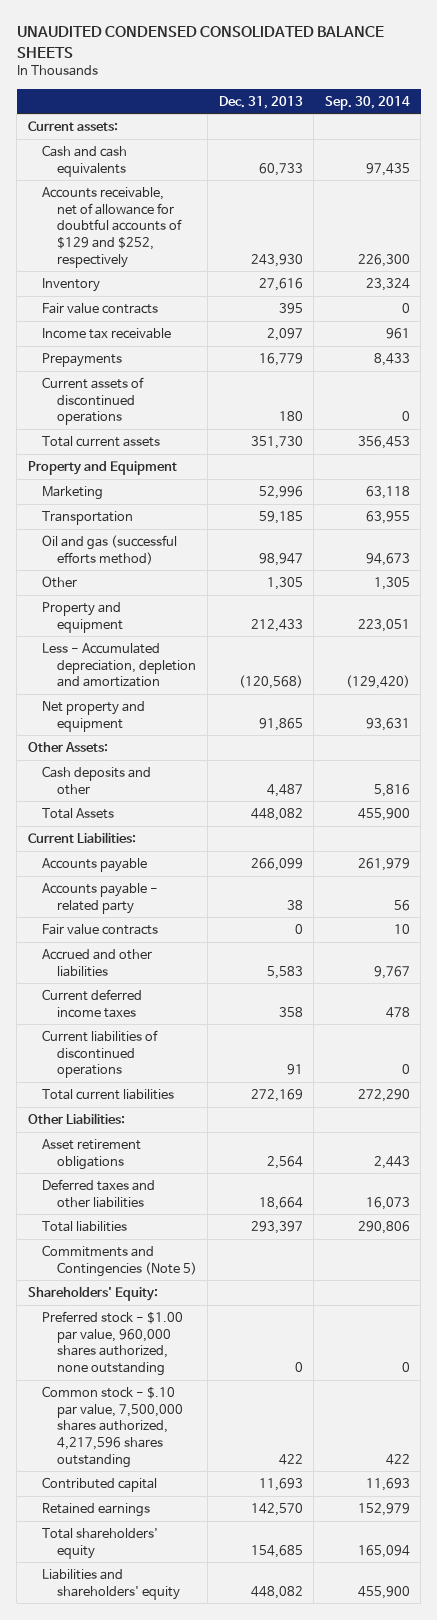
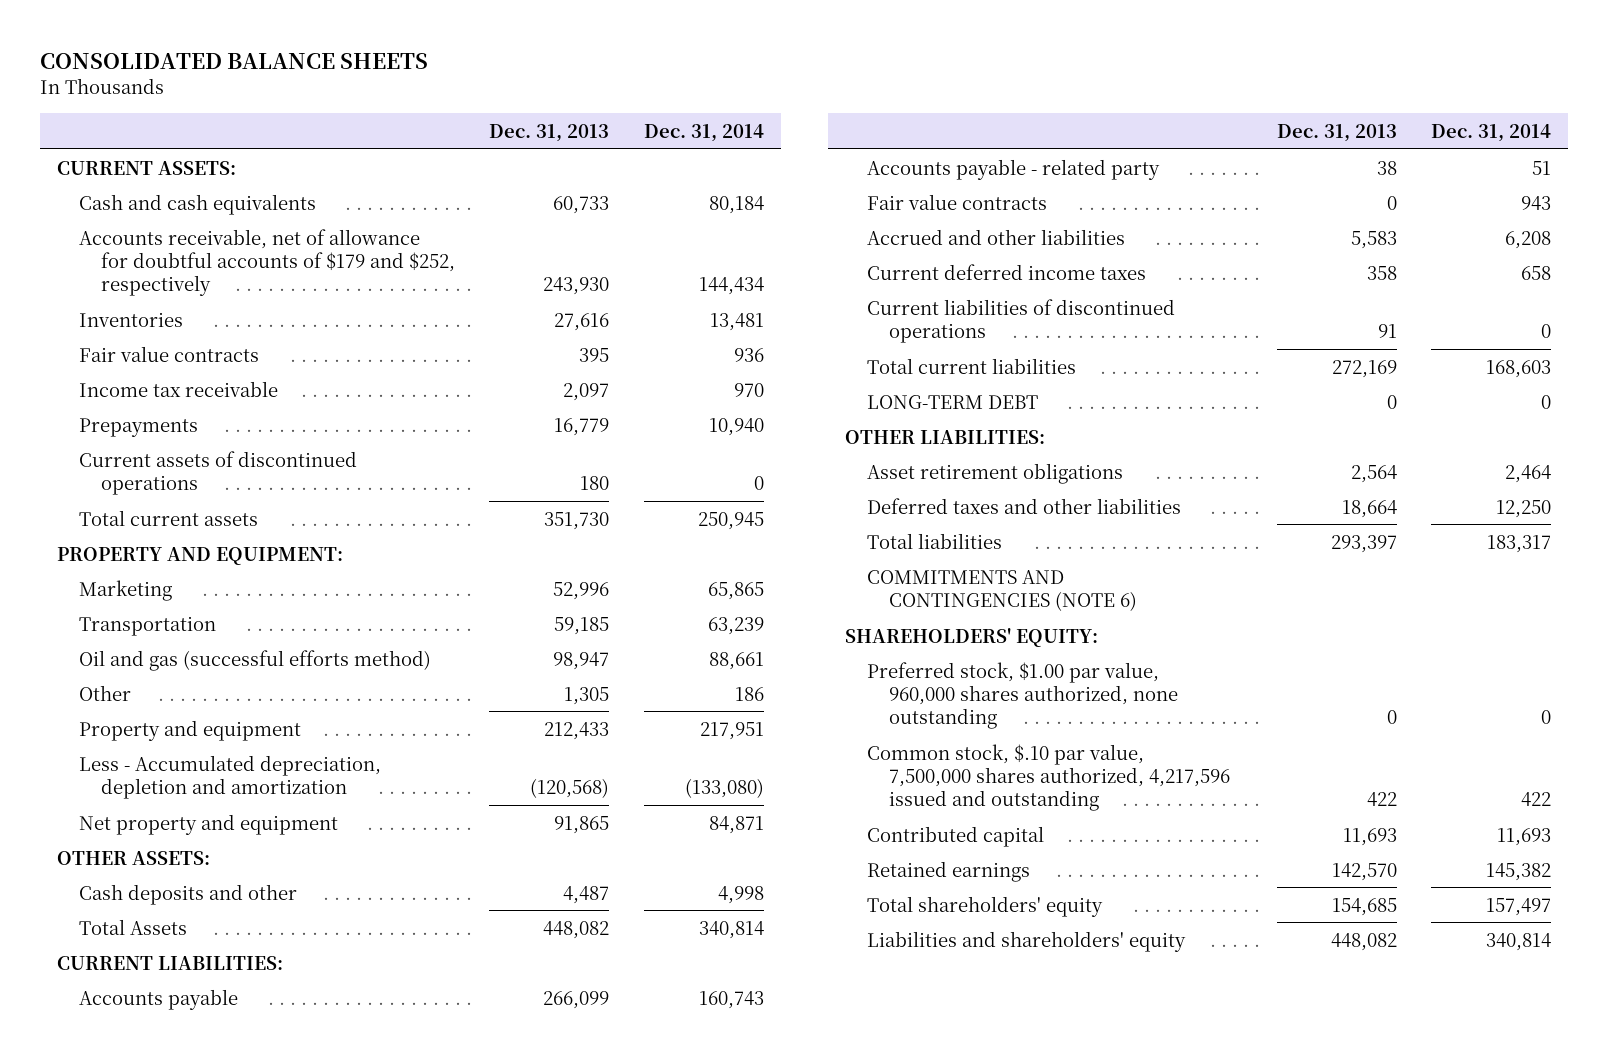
[16,26,384,58] UNAUDITED CONDENSED CONSOLIDATED BALANCE SHEETS -> [39,53,428,70] CONSOLIDATED BALANCE SHEETS
[324,95,410,110] Sep. 30, 2014 -> none
none -> [643,123,764,142] Dec. 31, 2014
[27,121,118,132] Current assets: -> [57,160,237,175] CURRENT ASSETS:
[42,187,182,268] Accounts receivable, net of allowance for doubtful accounts of $129 and $252, respectively -> [79,228,456,297] Accounts receivable, net of allowance for doubtful accounts of $179 and $252, respectively
[42,278,101,293] Inventory -> [79,311,184,327] Inventories
[27,461,177,476] Property and Equipment -> [57,546,344,565] PROPERTY AND EQUIPMENT:
[27,742,108,753] Other Assets: -> [57,850,211,865] OTHER ASSETS:
[27,832,136,844] Current Liabilities: -> [57,955,284,970] CURRENT LIABILITIES:
none -> [866,394,1038,409] LONG-TERM DEBT
[27,1113,125,1125] Other Liabilities: -> [844,429,1045,444] OTHER LIABILITIES:
[42,1245,197,1277] Commitments and Contingencies (Note 5) -> [866,569,1137,611] COMMITMENTS AND CONTINGENCIES (NOTE 6)
[27,1286,158,1302] Shareholders' Equity: -> [844,627,1098,647] SHAREHOLDERS' EQUITY:
[42,1311,184,1377] Preferred stock - $1.00 par value, 960,000 shares authorized, none outstanding -> [866,661,1178,730] Preferred stock, $1.00 par value, 960,000 shares authorized, none outstanding
[42,1386,183,1468] Common stock - $.10 par value, 7,500,000 shares authorized, 4,217,596 shares outstanding -> [866,743,1230,812] Common stock, $.10 par value, 7,500,000 shares authorized, 4,217,596 issued and outstanding

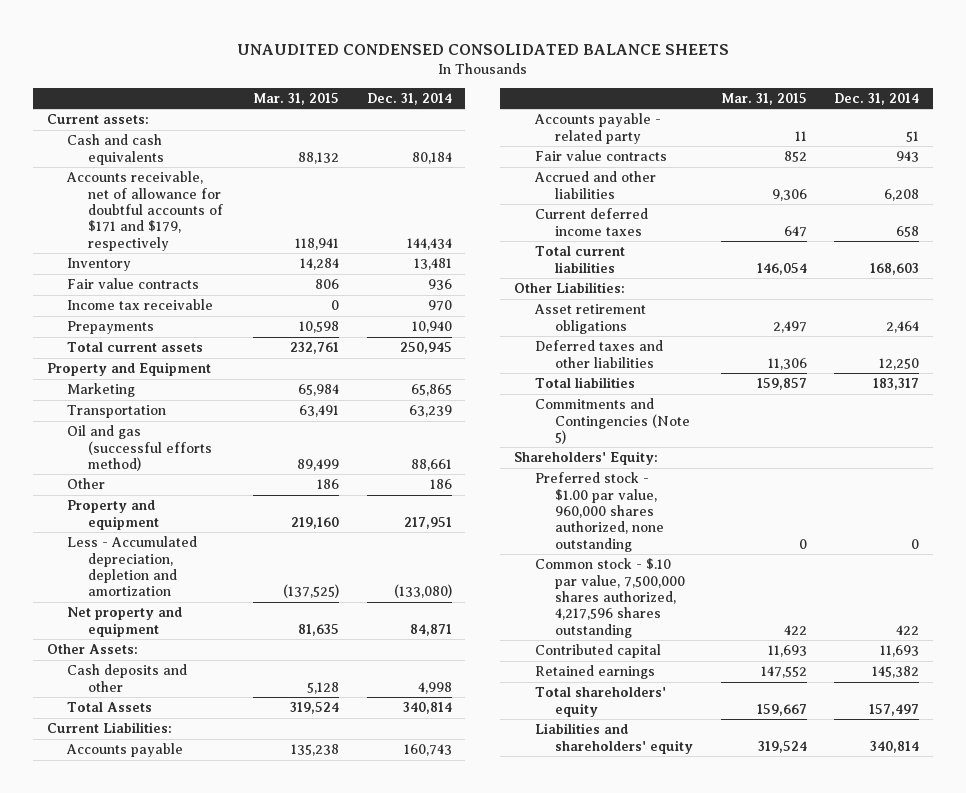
[39,53,428,70] CONSOLIDATED BALANCE SHEETS -> [236,43,729,55] UNAUDITED CONDENSED CONSOLIDATED BALANCE SHEETS
[489,123,610,142] Dec. 31, 2013 -> none
none -> [253,92,340,105] Mar. 31, 2015
[57,160,237,175] CURRENT ASSETS: -> [46,114,149,125] Current assets:
[79,228,456,297] Accounts receivable, net of allowance for doubtful accounts of $179 and $252, respectively -> [66,171,224,251] Accounts receivable, net of allowance for doubtful accounts of $171 and $179, respectively
[79,311,184,327] Inventories -> [67,258,132,272] Inventory
[79,450,358,495] Current assets of discontinued operations -> none
[57,546,344,565] PROPERTY AND EQUIPMENT: -> [46,362,211,377] Property and Equipment
[57,850,211,865] OTHER ASSETS: -> [46,644,138,655] Other Assets:
[57,955,284,970] CURRENT LIABILITIES: -> [46,722,172,734] Current Liabilities:
[866,298,1175,343] Current liabilities of discontinued operations -> none
[866,394,1038,409] LONG-TERM DEBT -> none
[844,429,1045,444] OTHER LIABILITIES: -> [514,282,626,294] Other Liabilities:
[866,569,1137,611] COMMITMENTS AND CONTINGENCIES (NOTE 6) -> [534,398,691,444] Commitments and Contingencies (Note 5)
[844,627,1098,647] SHAREHOLDERS' EQUITY: -> [514,451,659,466] Shareholders' Equity:
[866,661,1178,730] Preferred stock, $1.00 par value, 960,000 shares authorized, none outstanding -> [534,472,665,552] Preferred stock - $1.00 par value, 960,000 shares authorized, none outstanding
[866,743,1230,812] Common stock, $.10 par value, 7,500,000 shares authorized, 4,217,596 issued and outstanding -> [534,558,686,638] Common stock - $.10 par value, 7,500,000 shares authorized, 4,217,596 shares outstanding

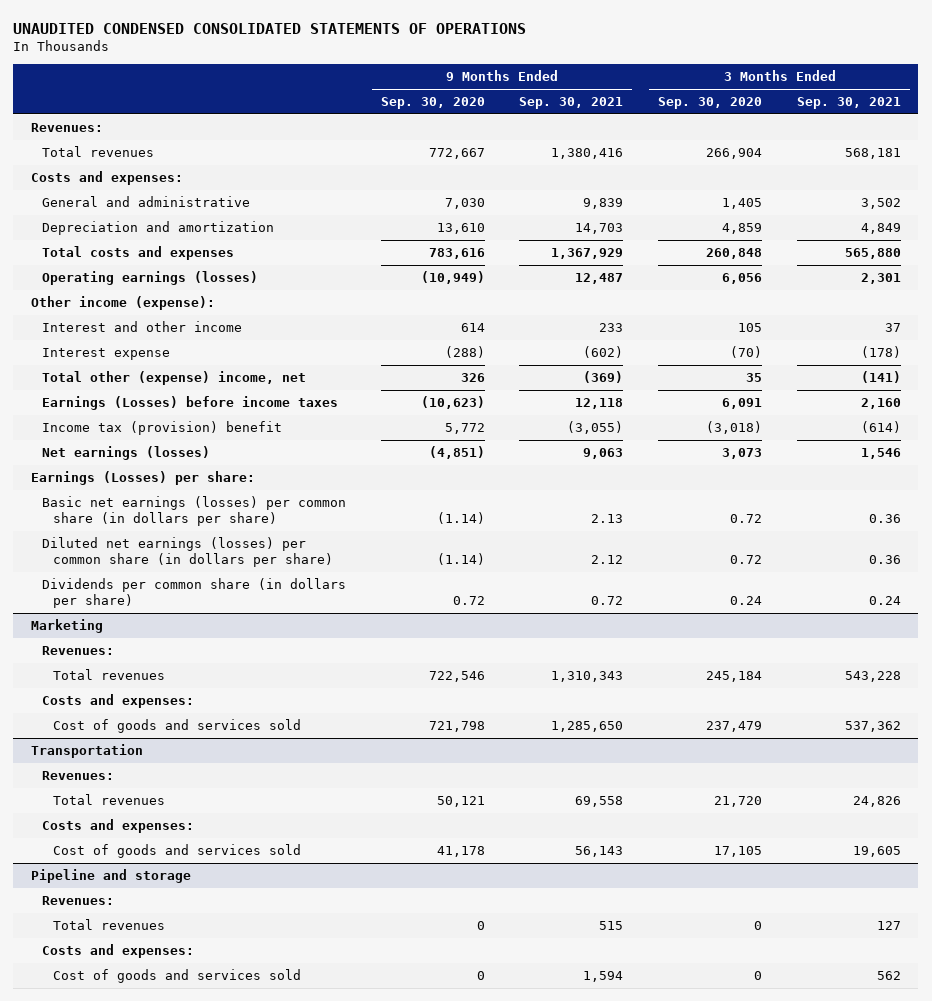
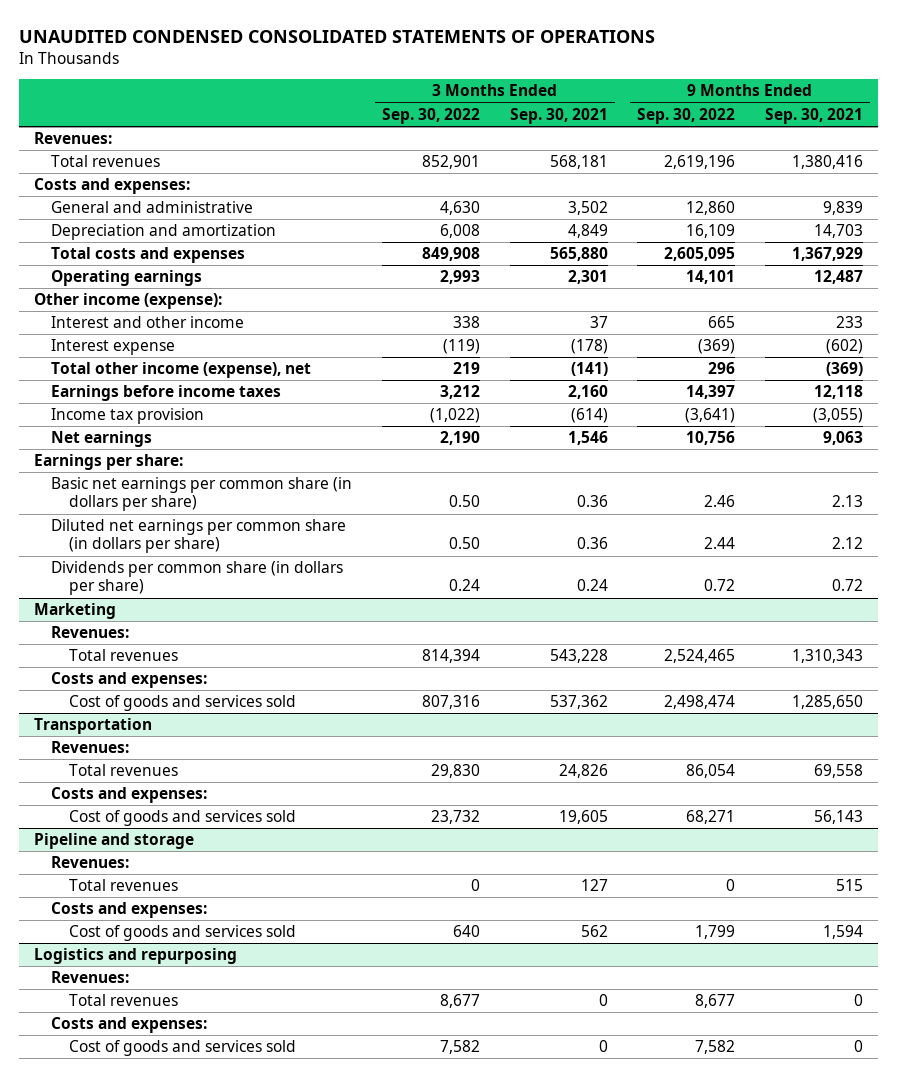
[380,97,485,110] Sep. 30, 2020 -> none
[658,97,763,110] Sep. 30, 2020 -> none
none -> [382,107,481,124] Sep. 30, 2022
none -> [637,107,736,124] Sep. 30, 2022
[41,271,258,286] Operating earnings (losses) -> [51,270,203,287] Operating earnings
[41,371,306,386] Total other (expense) income, net -> [51,362,312,379] Total other income (expense), net
[41,396,338,411] Earnings (Losses) before income taxes -> [51,385,282,402] Earnings before income taxes
[41,421,282,436] Income tax (provision) benefit -> [51,408,205,425] Income tax provision
[41,446,210,461] Net earnings (losses) -> [51,431,153,448] Net earnings
[30,471,255,486] Earnings (Losses) per share: -> [33,454,183,471] Earnings per share:
[41,496,346,526] Basic net earnings (losses) per common share (in dollars per share) -> [51,477,353,512] Basic net earnings per common share (in dollars per share)
[41,537,334,567] Diluted net earnings (losses) per common share (in dollars per share) -> [51,519,347,554] Diluted net earnings per common share (in dollars per share)
none -> [33,948,237,965] Logistics and repurposing
none -> [51,971,130,984] Revenues:
none -> [69,994,179,1007] Total revenues
none -> [51,1017,208,1034] Costs and expenses:
none -> [69,1040,297,1057] Cost of goods and services sold

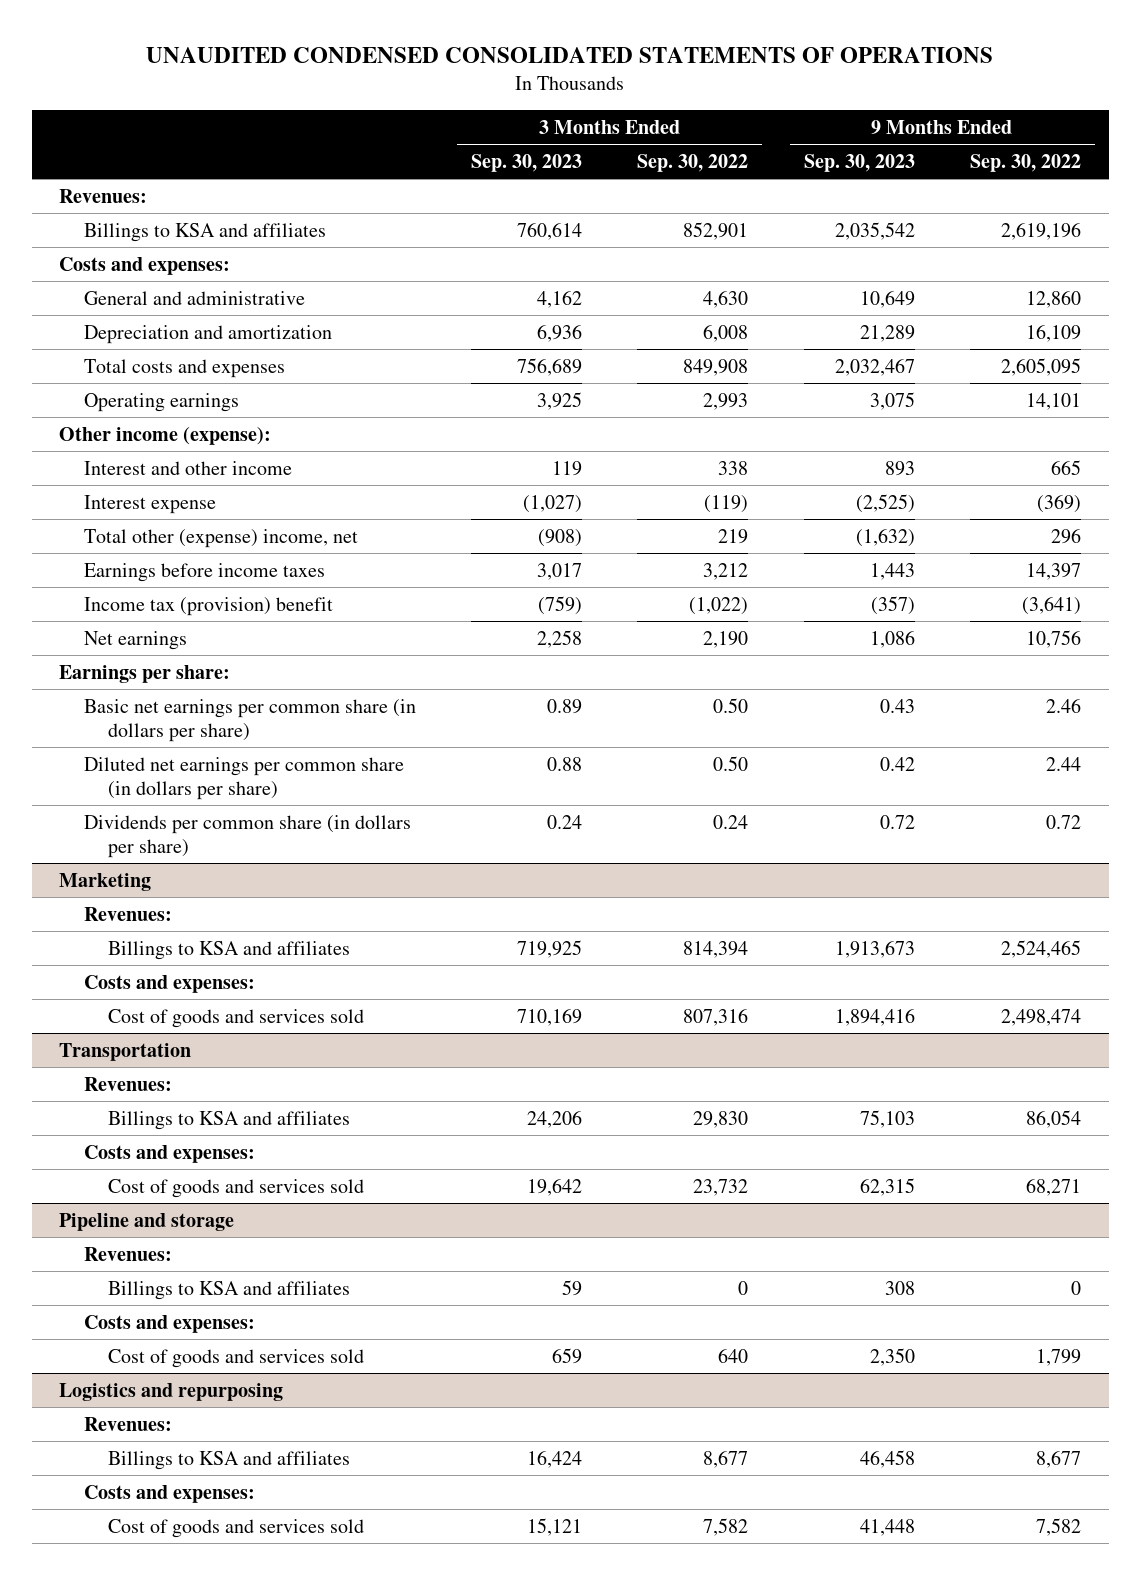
[509,107,608,124] Sep. 30, 2021 -> none
[764,107,863,124] Sep. 30, 2021 -> none
none -> [471,153,583,172] Sep. 30, 2023
none -> [803,153,915,172] Sep. 30, 2023
[51,155,161,168] Total revenues -> [83,222,326,242] Billings to KSA and affiliates
[51,362,312,379] Total other income (expense), net -> [83,528,358,548] Total other (expense) income, net
[51,408,205,425] Income tax provision -> [83,596,333,616] Income tax (provision) benefit
[69,649,179,662] Total revenues -> [107,940,350,960] Billings to KSA and affiliates
[69,764,179,777] Total revenues -> [107,1110,350,1130] Billings to KSA and affiliates
[69,879,179,892] Total revenues -> [107,1280,350,1300] Billings to KSA and affiliates
[69,994,179,1007] Total revenues -> [107,1450,350,1470] Billings to KSA and affiliates

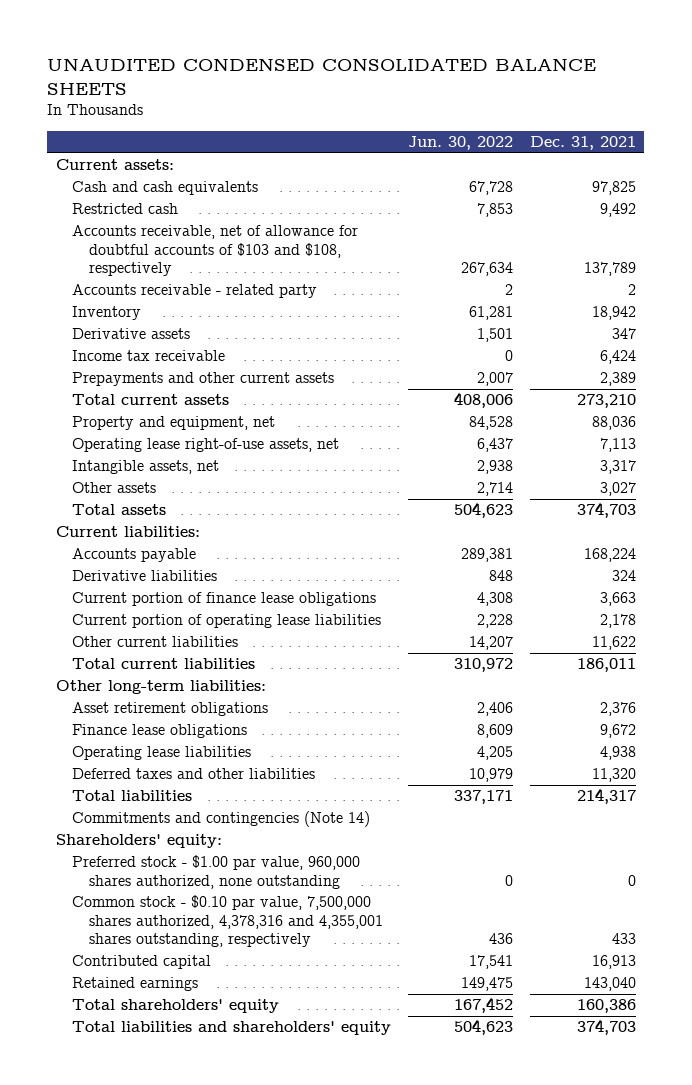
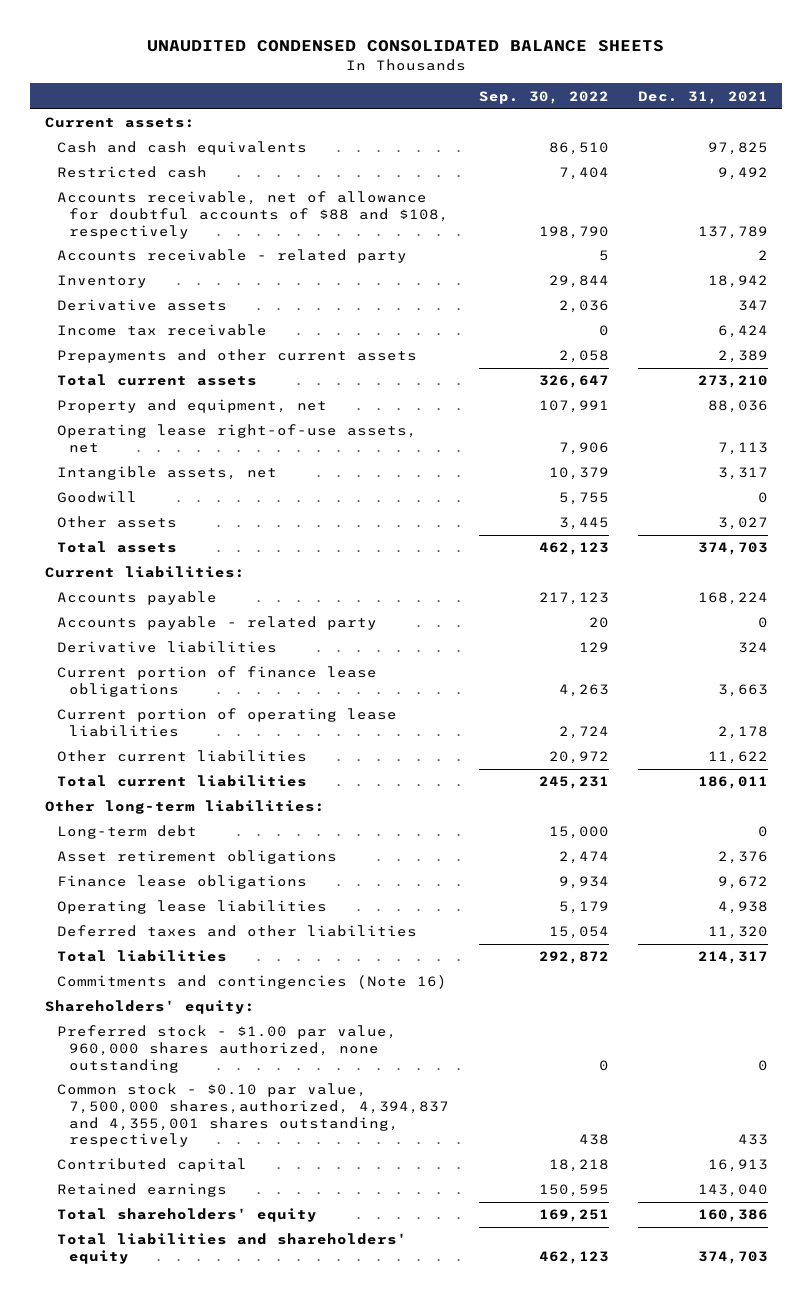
[408,136,514,151] Jun. 30, 2022 -> none
none -> [478,90,609,104] Sep. 30, 2022
[72,225,359,276] Accounts receivable, net of allowance for doubtful accounts of $103 and $108, respectively -> [57,191,450,239] Accounts receivable, net of allowance for doubtful accounts of $88 and $108, respectively
none -> [57,491,138,504] Goodwill
none -> [57,616,378,631] Accounts payable - related party
none -> [57,825,198,840] Long-term debt
[72,811,371,828] Commitments and contingencies (Note 14) -> [57,975,448,990] Commitments and contingencies (Note 16)
[72,895,384,947] Common stock - $0.10 par value, 7,500,000 shares authorized, 4,378,316 and 4,355,001 shares outstanding, respectively -> [57,1083,450,1148] Common stock - $0.10 par value, 7,500,000 shares,authorized, 4,394,837 and 4,355,001 shares outstanding, respectively

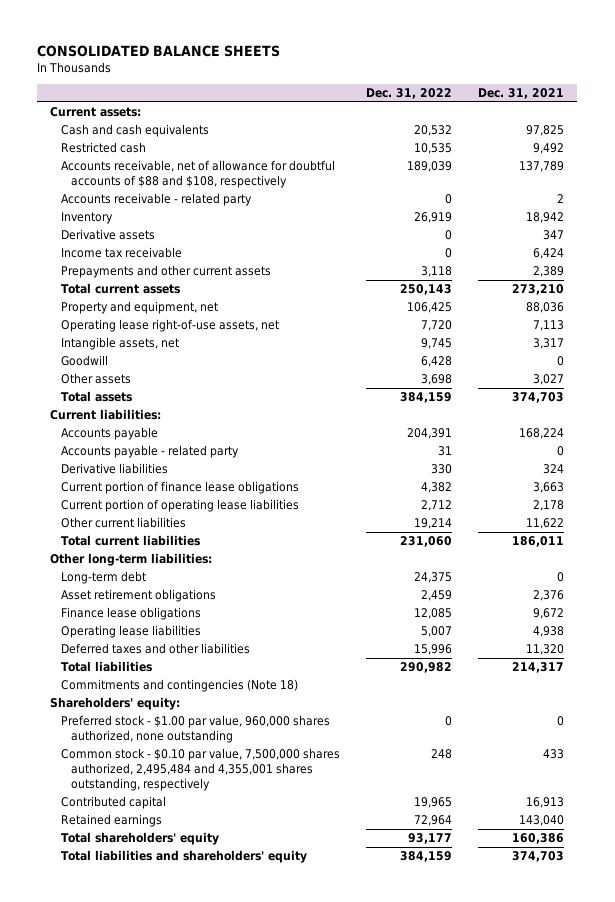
[147,40,665,53] UNAUDITED CONDENSED CONSOLIDATED BALANCE SHEETS -> [37,44,281,57] CONSOLIDATED BALANCE SHEETS
[478,90,609,104] Sep. 30, 2022 -> none
none -> [366,88,453,100] Dec. 31, 2022
[57,975,448,990] Commitments and contingencies (Note 16) -> [60,679,298,693] Commitments and contingencies (Note 18)
[57,1083,450,1148] Common stock - $0.10 par value, 7,500,000 shares,authorized, 4,394,837 and 4,355,001 shares outstanding, respectively -> [60,748,340,792] Common stock - $0.10 par value, 7,500,000 shares authorized, 2,495,484 and 4,355,001 shares outstanding, respectively

